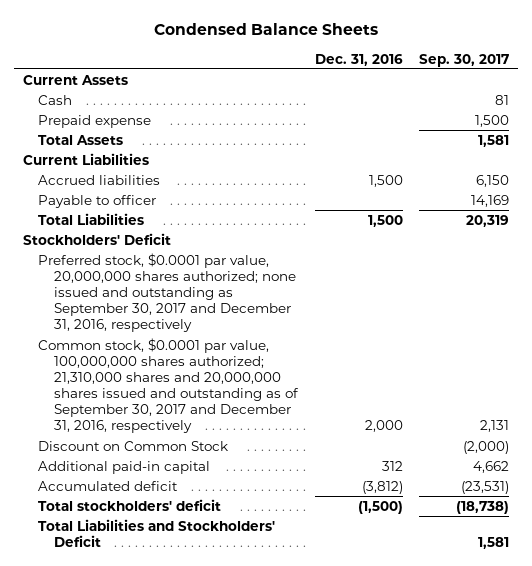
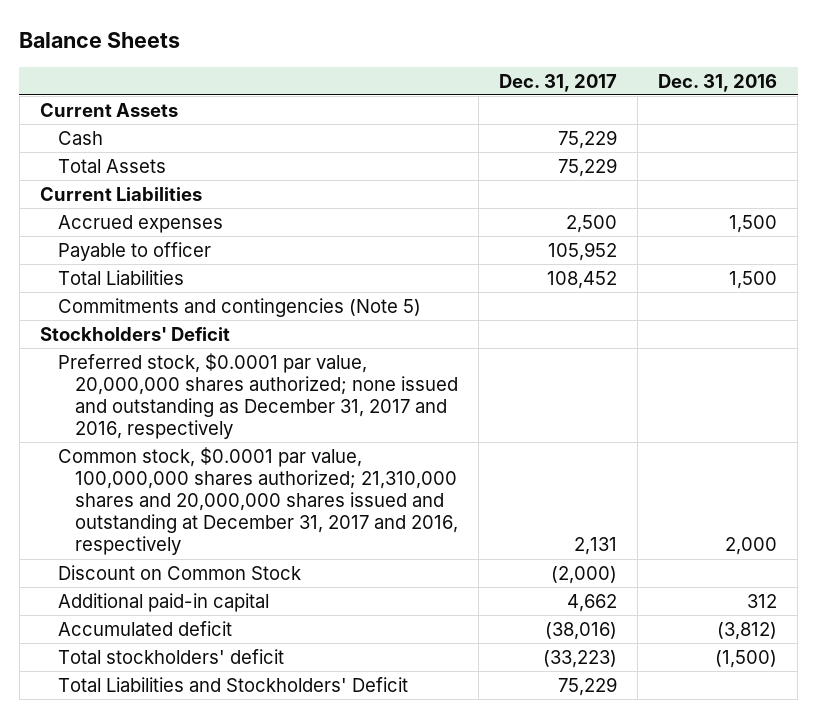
[153,23,378,36] Condensed Balance Sheets -> [19,32,181,49] Balance Sheets
[419,53,510,67] Sep. 30, 2017 -> none
none -> [499,73,618,92] Dec. 31, 2017
[38,114,152,128] Prepaid expense -> none
[38,174,161,185] Accrued liabilities -> [57,214,223,233] Accrued expenses
none -> [57,297,421,317] Commitments and contingencies (Note 5)
[38,252,296,333] Preferred stock, $0.0001 par value, 20,000,000 shares authorized; none issued and outstanding as September 30, 2017 and December 31, 2016, respectively -> [57,352,459,440] Preferred stock, $0.0001 par value, 20,000,000 shares authorized; none issued and outstanding as December 31, 2017 and 2016, respectively
[38,337,299,434] Common stock, $0.0001 par value, 100,000,000 shares authorized; 21,310,000 shares and 20,000,000 shares issued and outstanding as of September 30, 2017 and December 31, 2016, respectively -> [57,446,459,556] Common stock, $0.0001 par value, 100,000,000 shares authorized; 21,310,000 shares and 20,000,000 shares issued and outstanding at December 31, 2017 and 2016, respectively

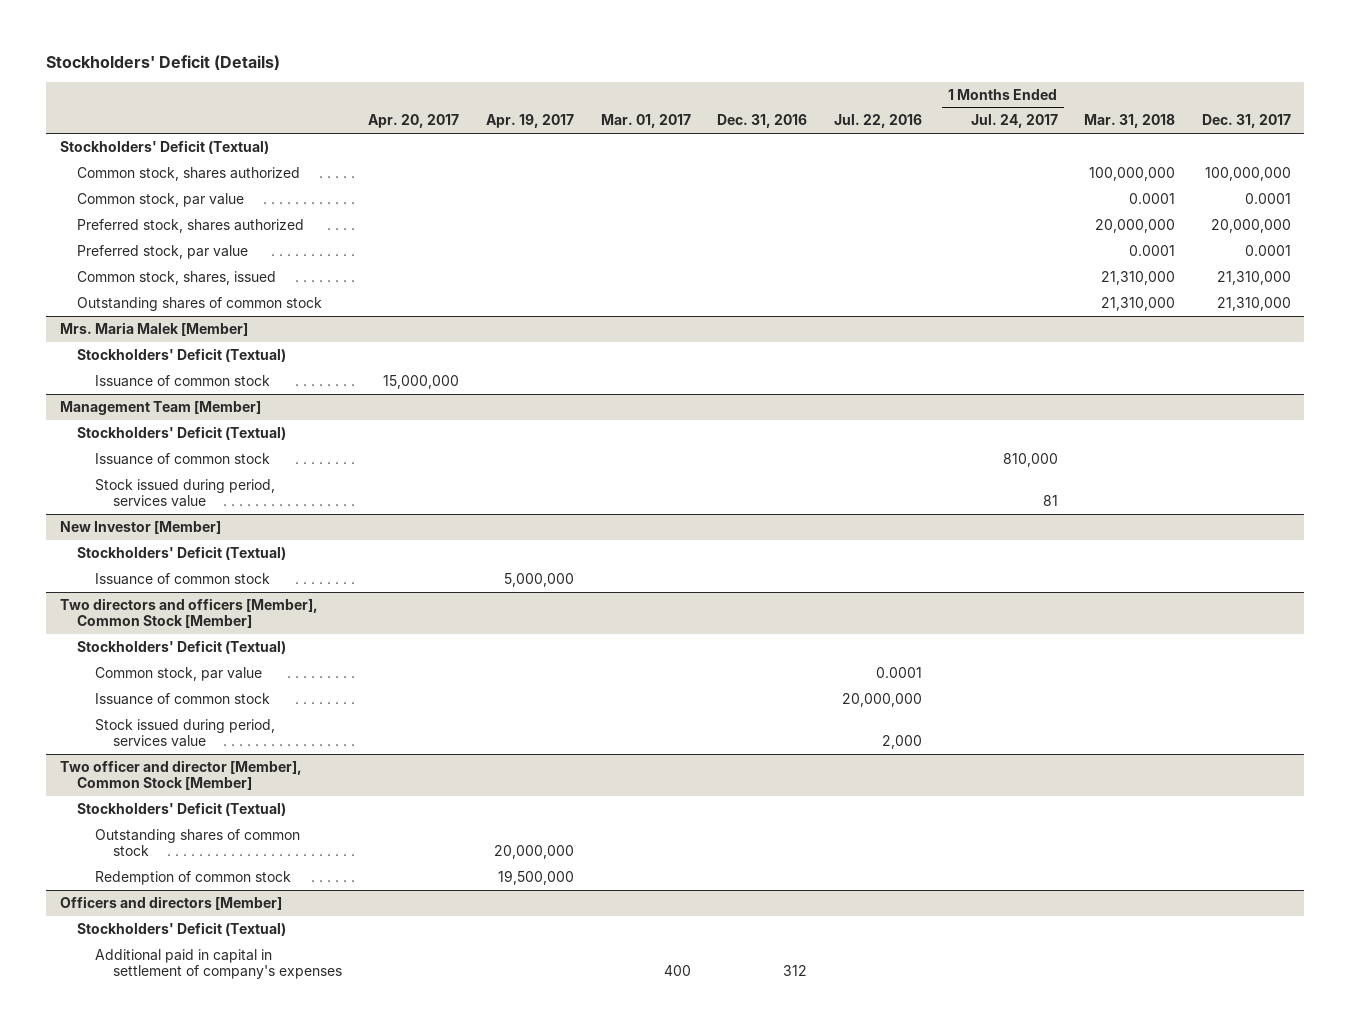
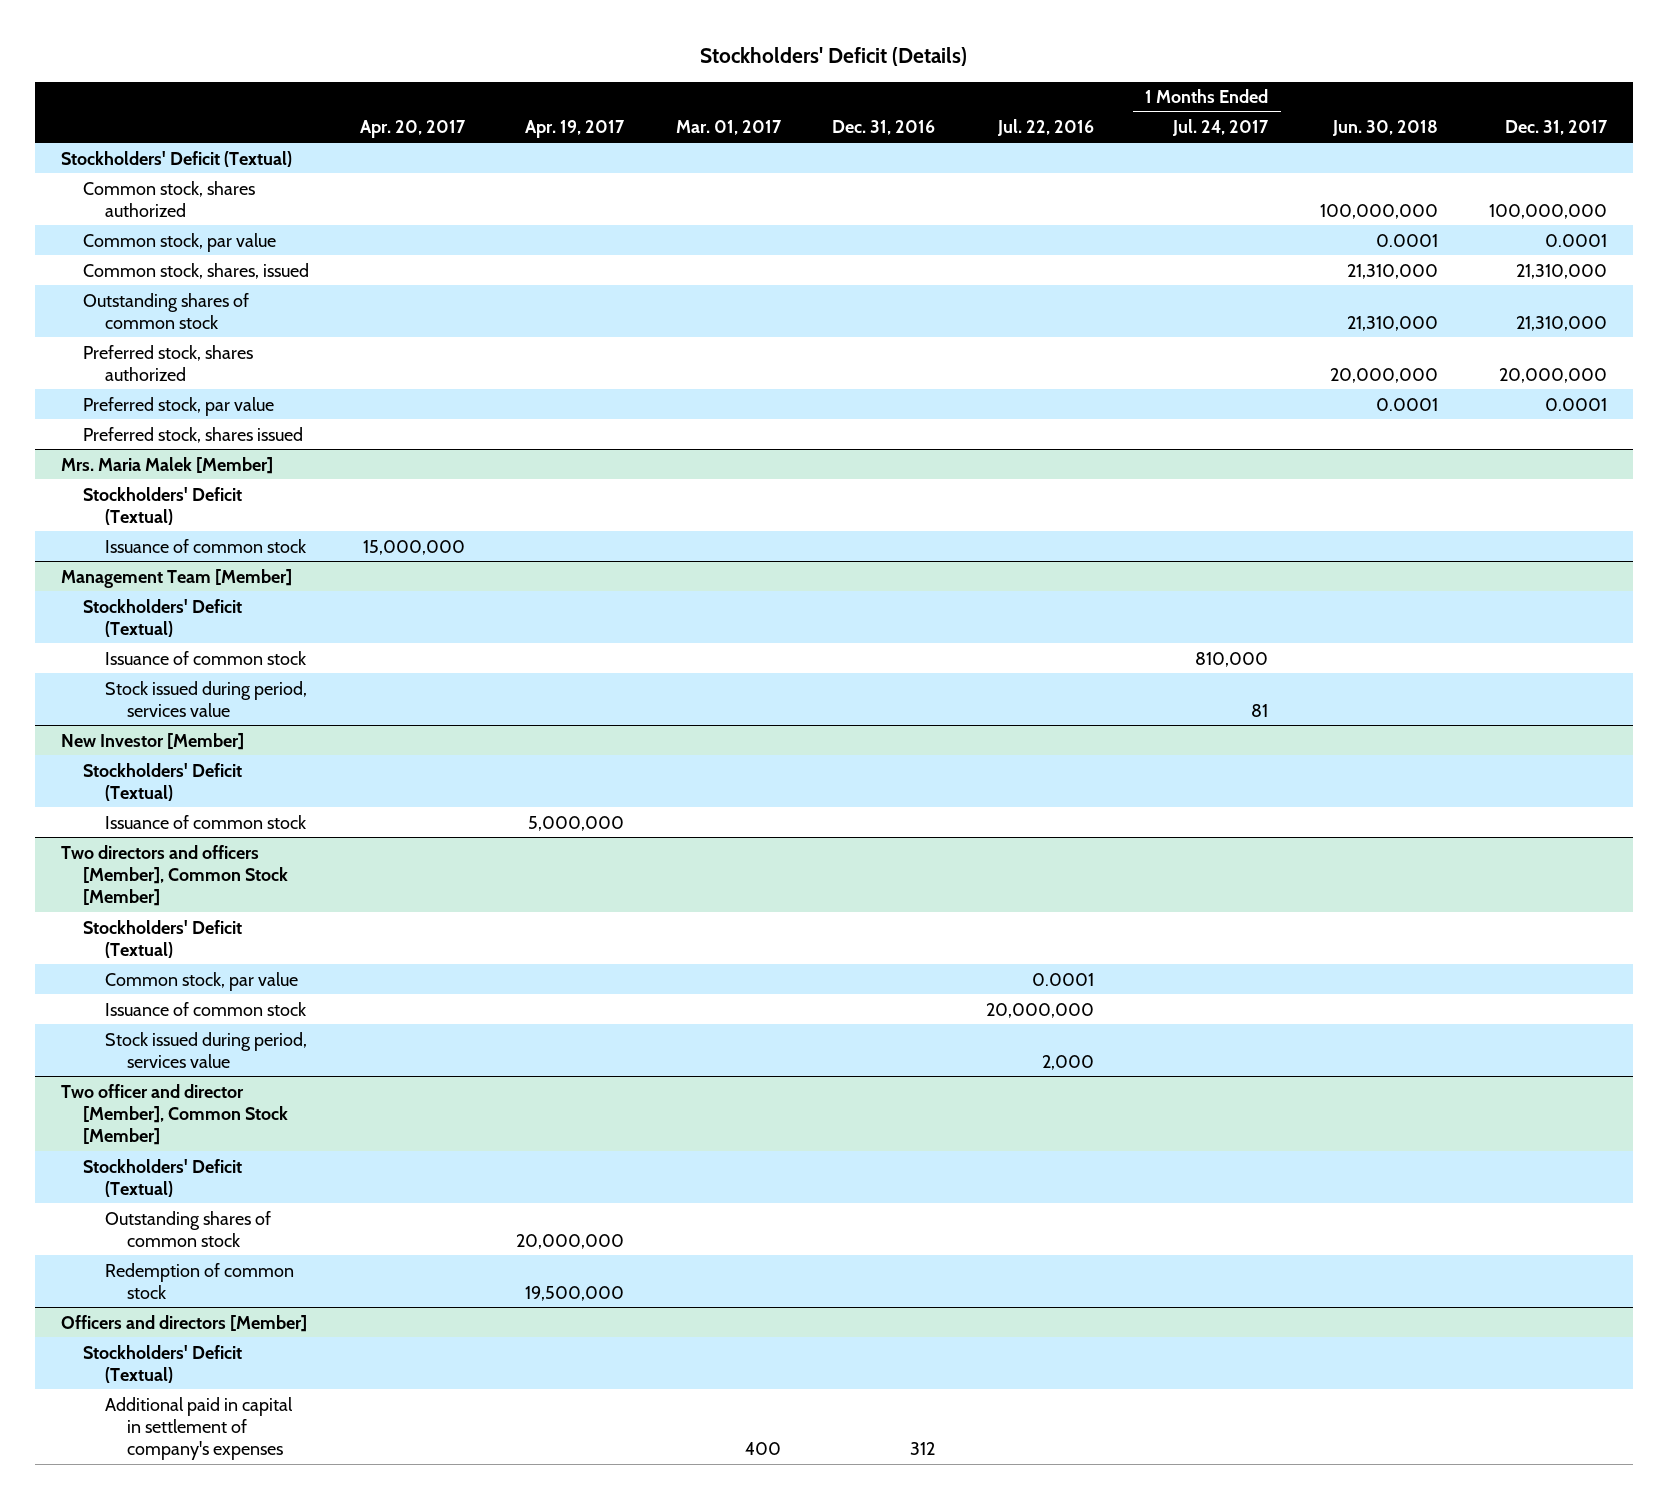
[1084,114,1176,129] Mar. 31, 2018 -> none
none -> [1331,120,1438,137] Jun. 30, 2018
[77,218,305,233] Preferred stock, shares authorized -> [82,344,253,381] Preferred stock, shares authorized
[77,244,249,259] Preferred stock, par value -> [82,396,274,416] Preferred stock, par value
none -> [82,426,303,443] Preferred stock, shares issued

